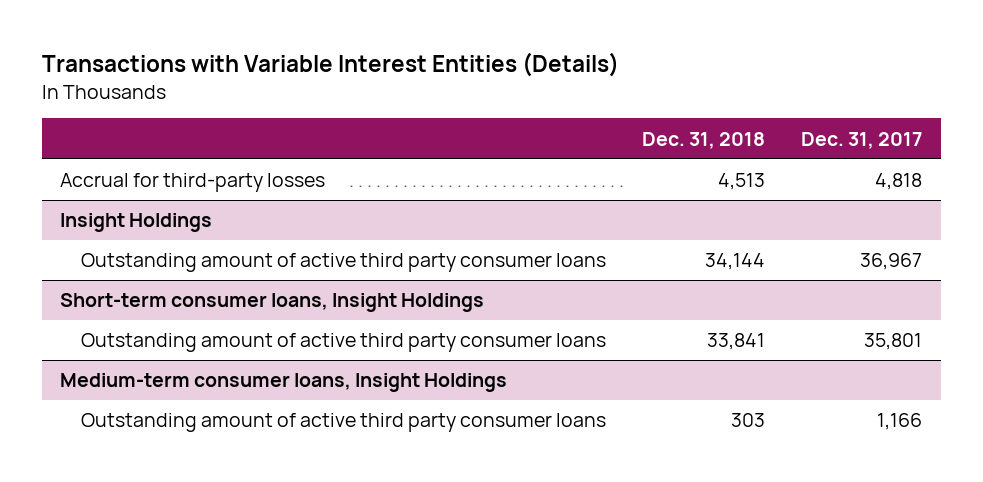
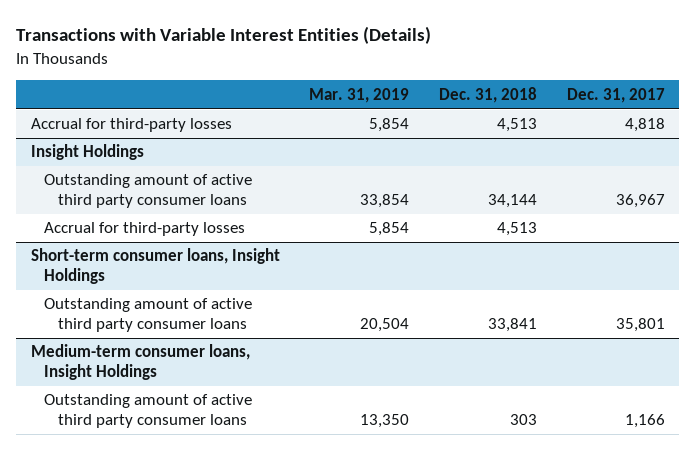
none -> [309,87,410,103] Mar. 31, 2019
none -> [44,222,246,237] Accrual for third-party losses

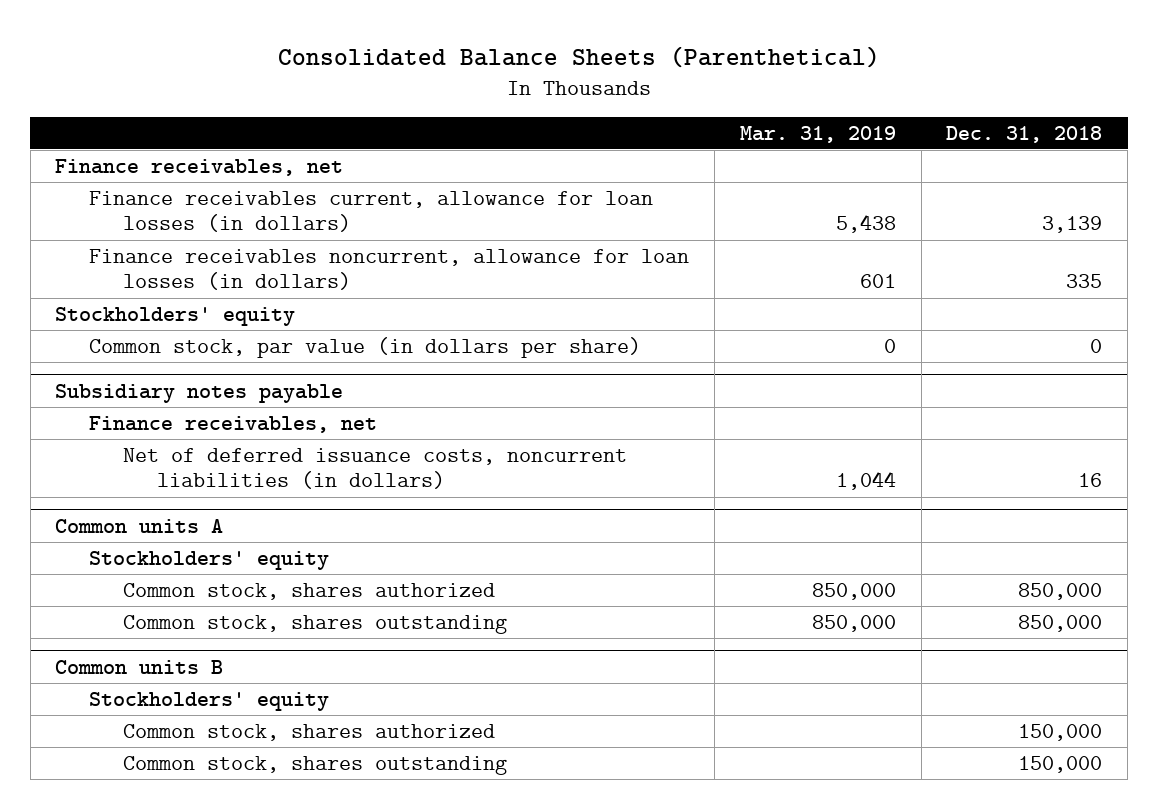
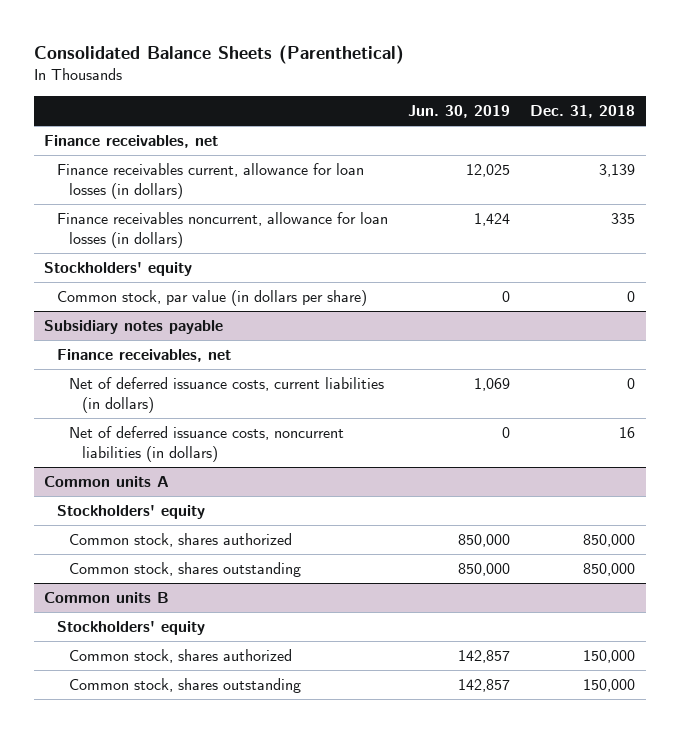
[739,125,896,143] Mar. 31, 2019 -> none
none -> [408,104,511,118] Jun. 30, 2019
none -> [69,377,385,414] Net of deferred issuance costs, current liabilities (in dollars)

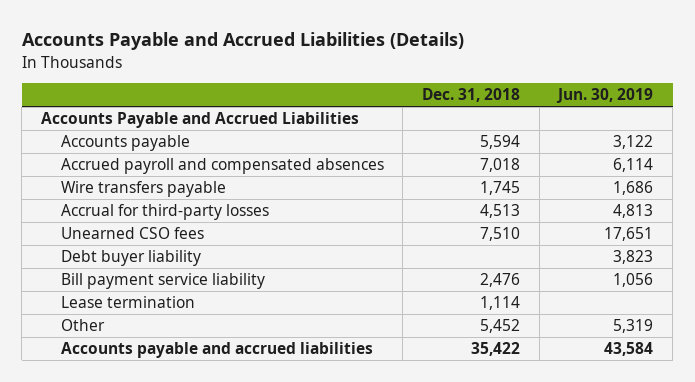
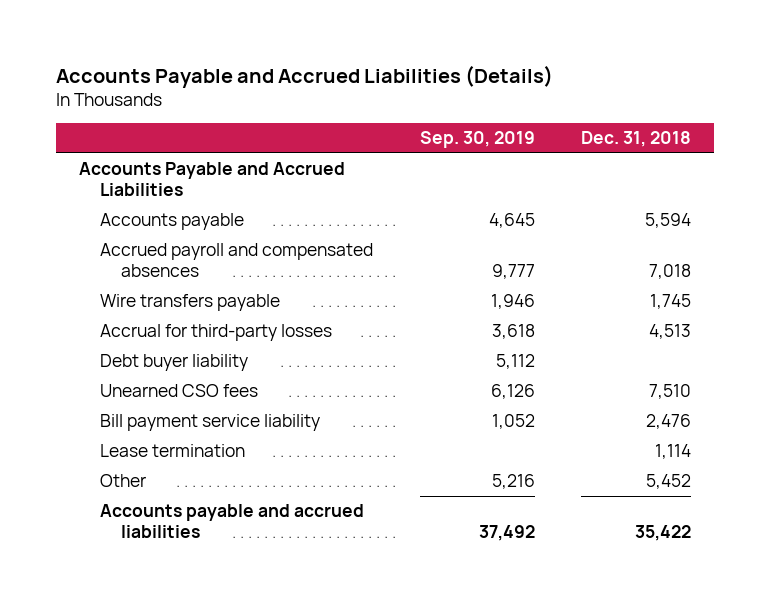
[556,88,654,104] Jun. 30, 2019 -> none
none -> [419,131,535,149] Sep. 30, 2019
[60,227,204,240] Unearned CSO fees -> [100,384,259,398] Unearned CSO fees

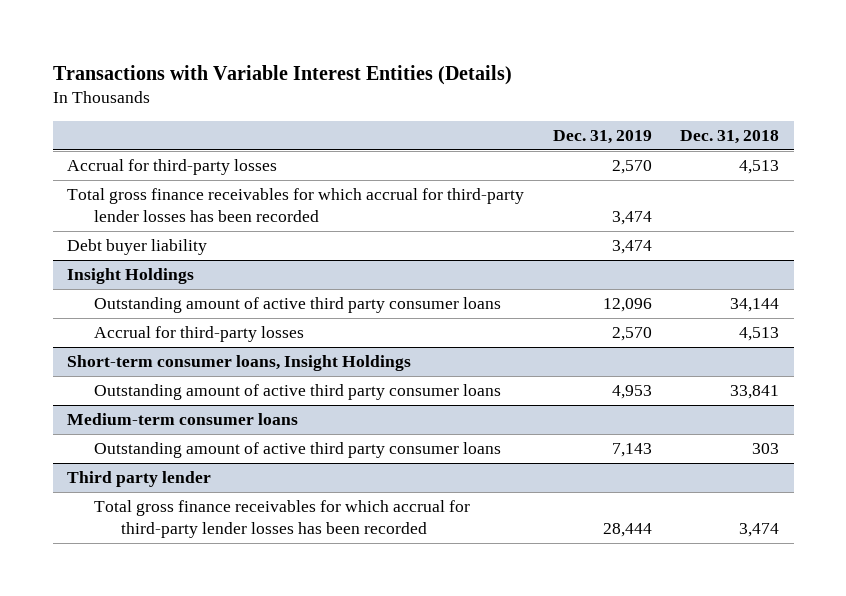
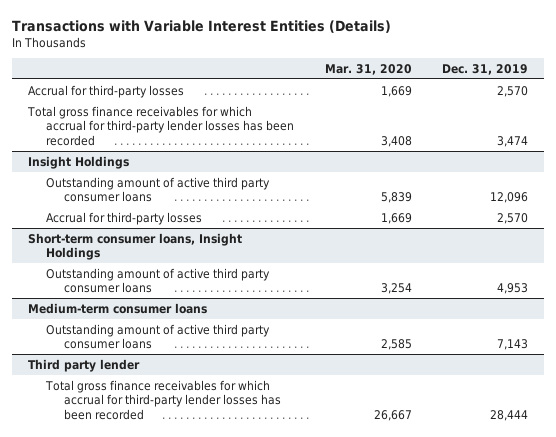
[680,129,780,144] Dec. 31, 2018 -> none
none -> [324,63,412,75] Mar. 31, 2020
[67,239,208,256] Debt buyer liability -> none

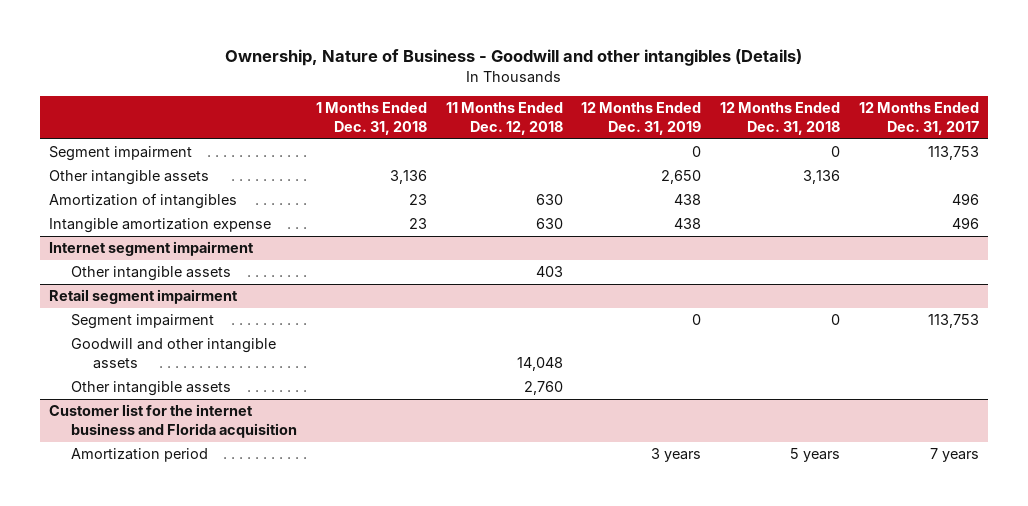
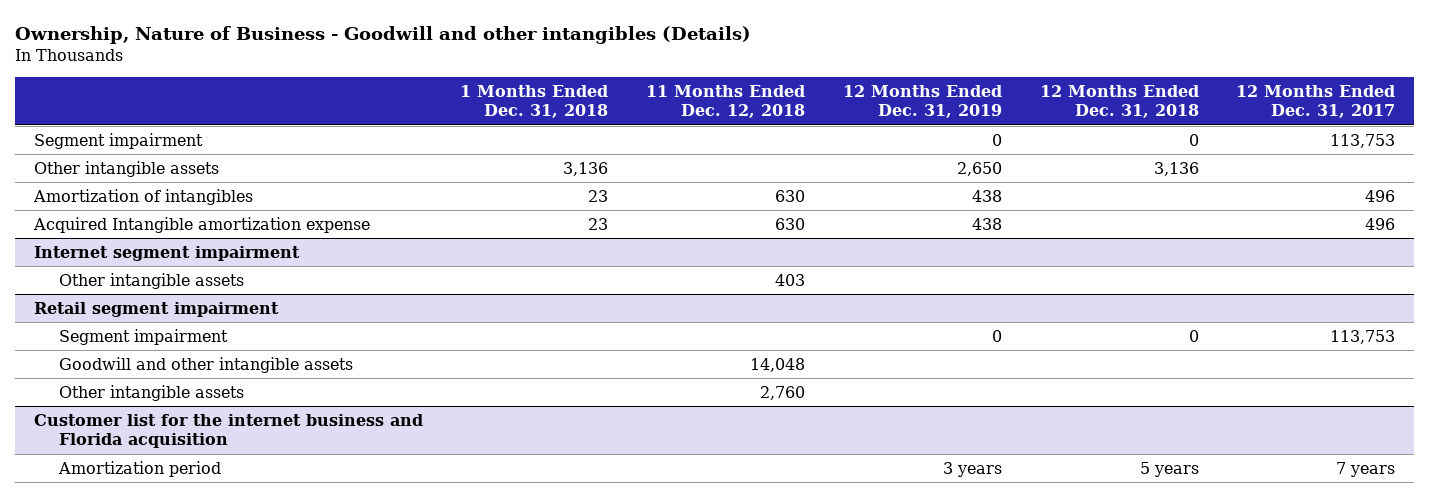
[49,218,272,234] Intangible amortization expense -> [32,216,370,233] Acquired Intangible amortization expense

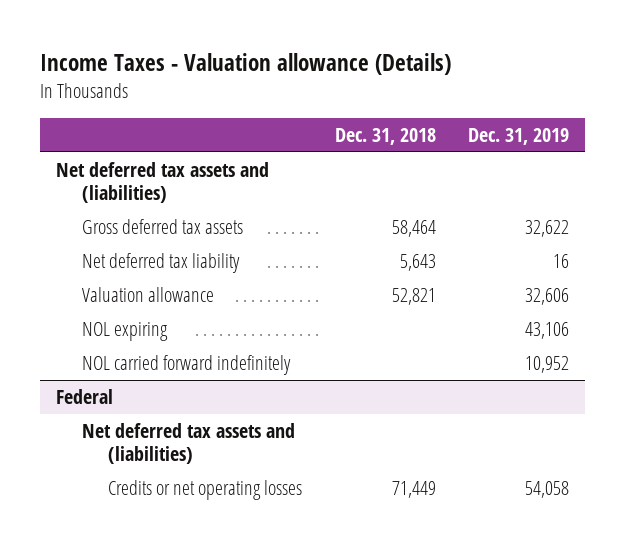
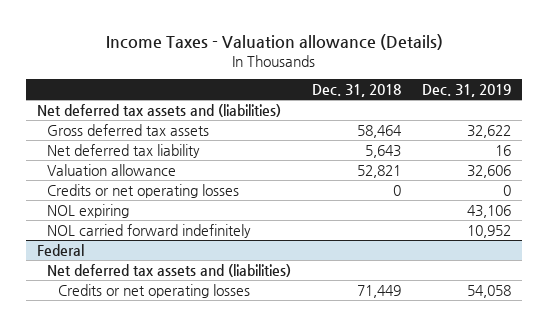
none -> [47,183,240,198] Credits or net operating losses

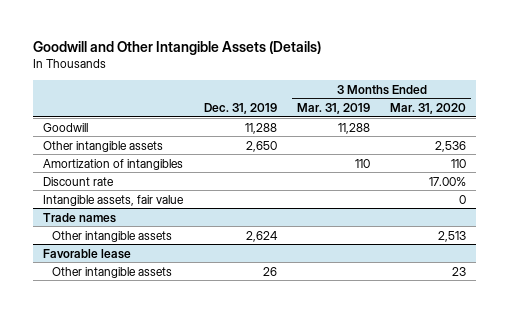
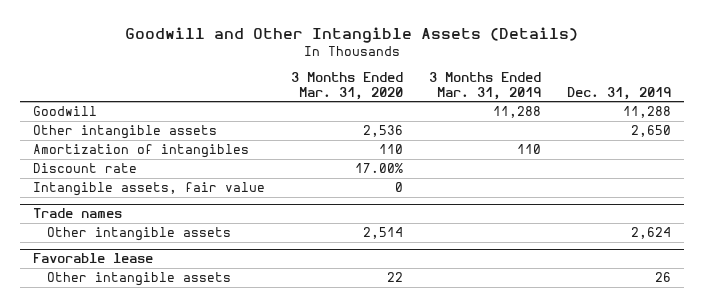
[438,230,467,242] 2,513 -> [363,227,404,240] 2,514
[452,266,467,276] 23 -> [387,272,404,283] 22

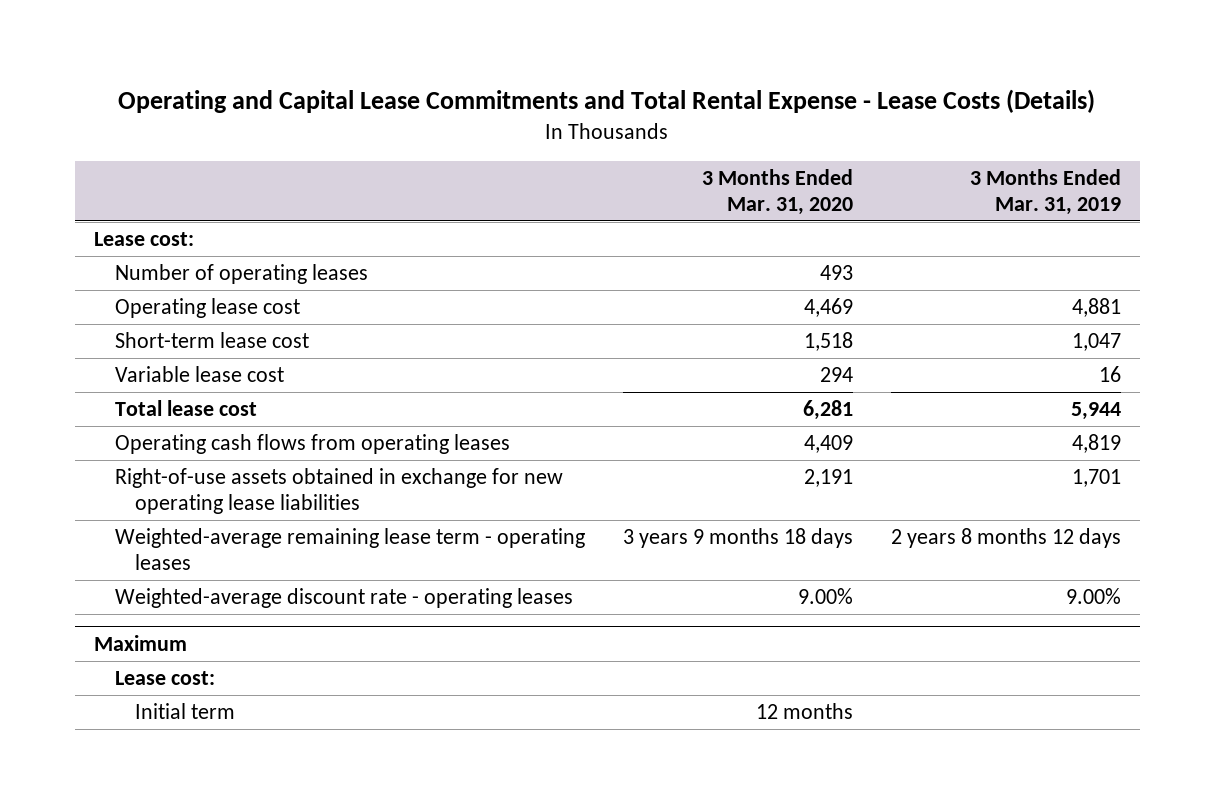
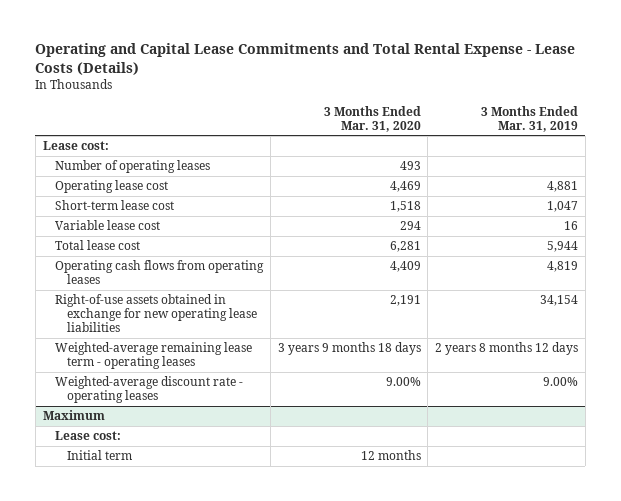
[1071,469,1121,488] 1,701 -> [540,295,579,307] 34,154

